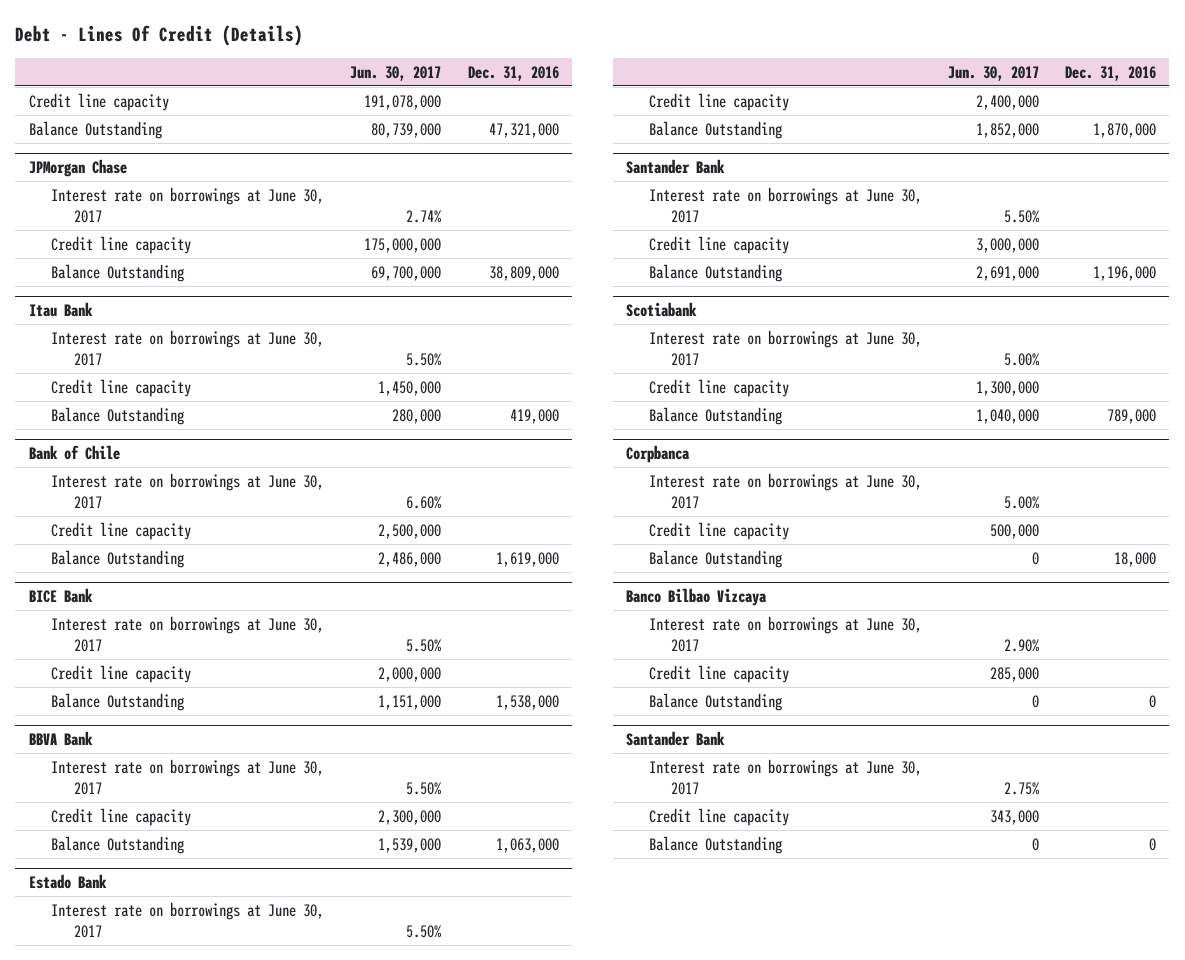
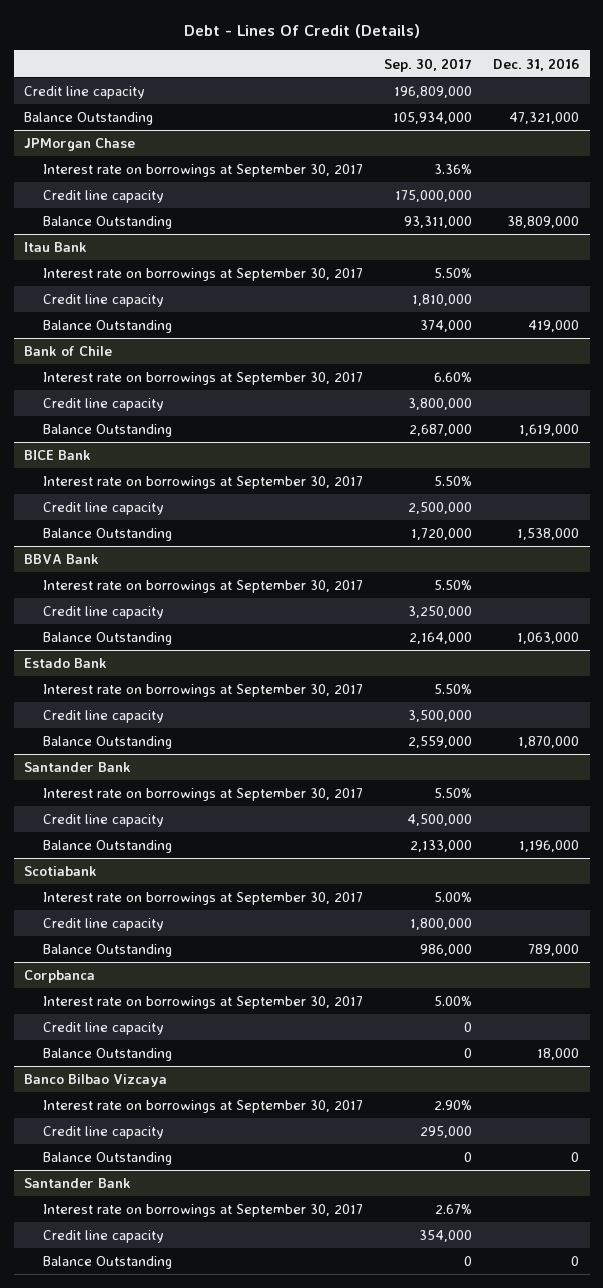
[350,65,442,81] Jun. 30, 2017 -> none
none -> [384,57,473,72] Sep. 30, 2017
[51,186,325,223] Interest rate on borrowings at June 30, 2017 -> [43,164,364,178] Interest rate on borrowings at September 30, 2017
[51,329,325,366] Interest rate on borrowings at June 30, 2017 -> [43,268,364,282] Interest rate on borrowings at September 30, 2017
[51,472,325,509] Interest rate on borrowings at June 30, 2017 -> [43,372,364,386] Interest rate on borrowings at September 30, 2017
[51,615,325,652] Interest rate on borrowings at June 30, 2017 -> [43,476,364,490] Interest rate on borrowings at September 30, 2017
[51,758,325,795] Interest rate on borrowings at June 30, 2017 -> [43,580,364,594] Interest rate on borrowings at September 30, 2017
[51,901,325,938] Interest rate on borrowings at June 30, 2017 -> [43,684,364,698] Interest rate on borrowings at September 30, 2017
[648,186,922,223] Interest rate on borrowings at June 30, 2017 -> [43,788,364,802] Interest rate on borrowings at September 30, 2017
[648,329,922,366] Interest rate on borrowings at June 30, 2017 -> [43,892,364,906] Interest rate on borrowings at September 30, 2017
[648,472,922,509] Interest rate on borrowings at June 30, 2017 -> [43,996,364,1010] Interest rate on borrowings at September 30, 2017
[648,615,922,652] Interest rate on borrowings at June 30, 2017 -> [43,1100,364,1114] Interest rate on borrowings at September 30, 2017
[648,758,922,795] Interest rate on borrowings at June 30, 2017 -> [43,1204,364,1218] Interest rate on borrowings at September 30, 2017

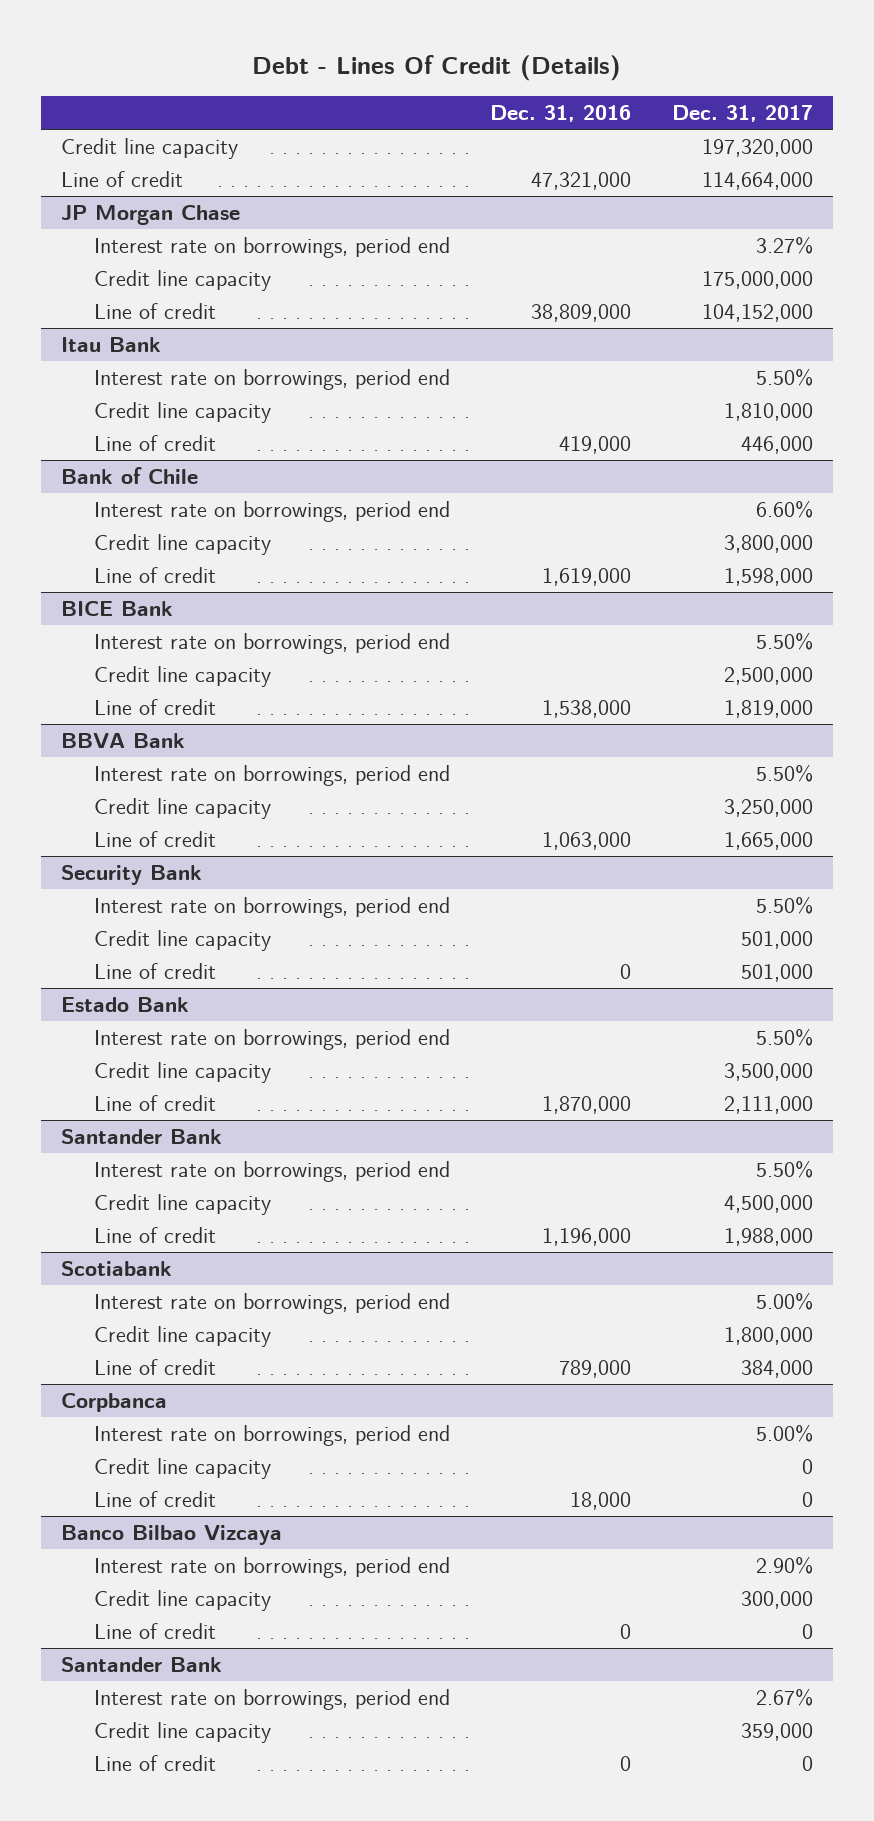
[384,57,473,72] Sep. 30, 2017 -> none
none -> [671,104,813,122] Dec. 31, 2017
[24,112,154,126] Balance Outstanding -> [61,171,184,188] Line of credit
[24,138,136,152] JPMorgan Chase -> [61,205,241,226] JP Morgan Chase
[43,164,364,178] Interest rate on borrowings at September 30, 2017 -> [94,237,451,259] Interest rate on borrowings, period end
[43,216,173,230] Balance Outstanding -> [94,303,217,320] Line of credit
[43,268,364,282] Interest rate on borrowings at September 30, 2017 -> [94,369,451,391] Interest rate on borrowings, period end
[43,320,173,334] Balance Outstanding -> [94,435,217,452] Line of credit
[43,372,364,386] Interest rate on borrowings at September 30, 2017 -> [94,501,451,523] Interest rate on borrowings, period end
[43,424,173,438] Balance Outstanding -> [94,567,217,584] Line of credit
[43,476,364,490] Interest rate on borrowings at September 30, 2017 -> [94,633,451,655] Interest rate on borrowings, period end
[43,528,173,542] Balance Outstanding -> [94,699,217,716] Line of credit
[43,580,364,594] Interest rate on borrowings at September 30, 2017 -> [94,765,451,787] Interest rate on borrowings, period end
[43,632,173,646] Balance Outstanding -> [94,831,217,848] Line of credit
none -> [61,865,203,886] Security Bank
none -> [94,897,451,919] Interest rate on borrowings, period end
none -> [94,930,272,952] Credit line capacity
none -> [94,963,217,980] Line of credit
[43,684,364,698] Interest rate on borrowings at September 30, 2017 -> [94,1029,451,1051] Interest rate on borrowings, period end
[43,736,173,750] Balance Outstanding -> [94,1095,217,1112] Line of credit
[43,788,364,802] Interest rate on borrowings at September 30, 2017 -> [94,1161,451,1183] Interest rate on borrowings, period end
[43,840,173,854] Balance Outstanding -> [94,1227,217,1244] Line of credit
[43,892,364,906] Interest rate on borrowings at September 30, 2017 -> [94,1293,451,1315] Interest rate on borrowings, period end
[43,944,173,958] Balance Outstanding -> [94,1359,217,1376] Line of credit
[43,996,364,1010] Interest rate on borrowings at September 30, 2017 -> [94,1425,451,1447] Interest rate on borrowings, period end
[43,1048,173,1062] Balance Outstanding -> [94,1491,217,1508] Line of credit
[43,1100,364,1114] Interest rate on borrowings at September 30, 2017 -> [94,1557,451,1579] Interest rate on borrowings, period end
[43,1152,173,1166] Balance Outstanding -> [94,1623,217,1640] Line of credit
[43,1204,364,1218] Interest rate on borrowings at September 30, 2017 -> [94,1689,451,1711] Interest rate on borrowings, period end
[43,1256,173,1270] Balance Outstanding -> [94,1755,217,1772] Line of credit

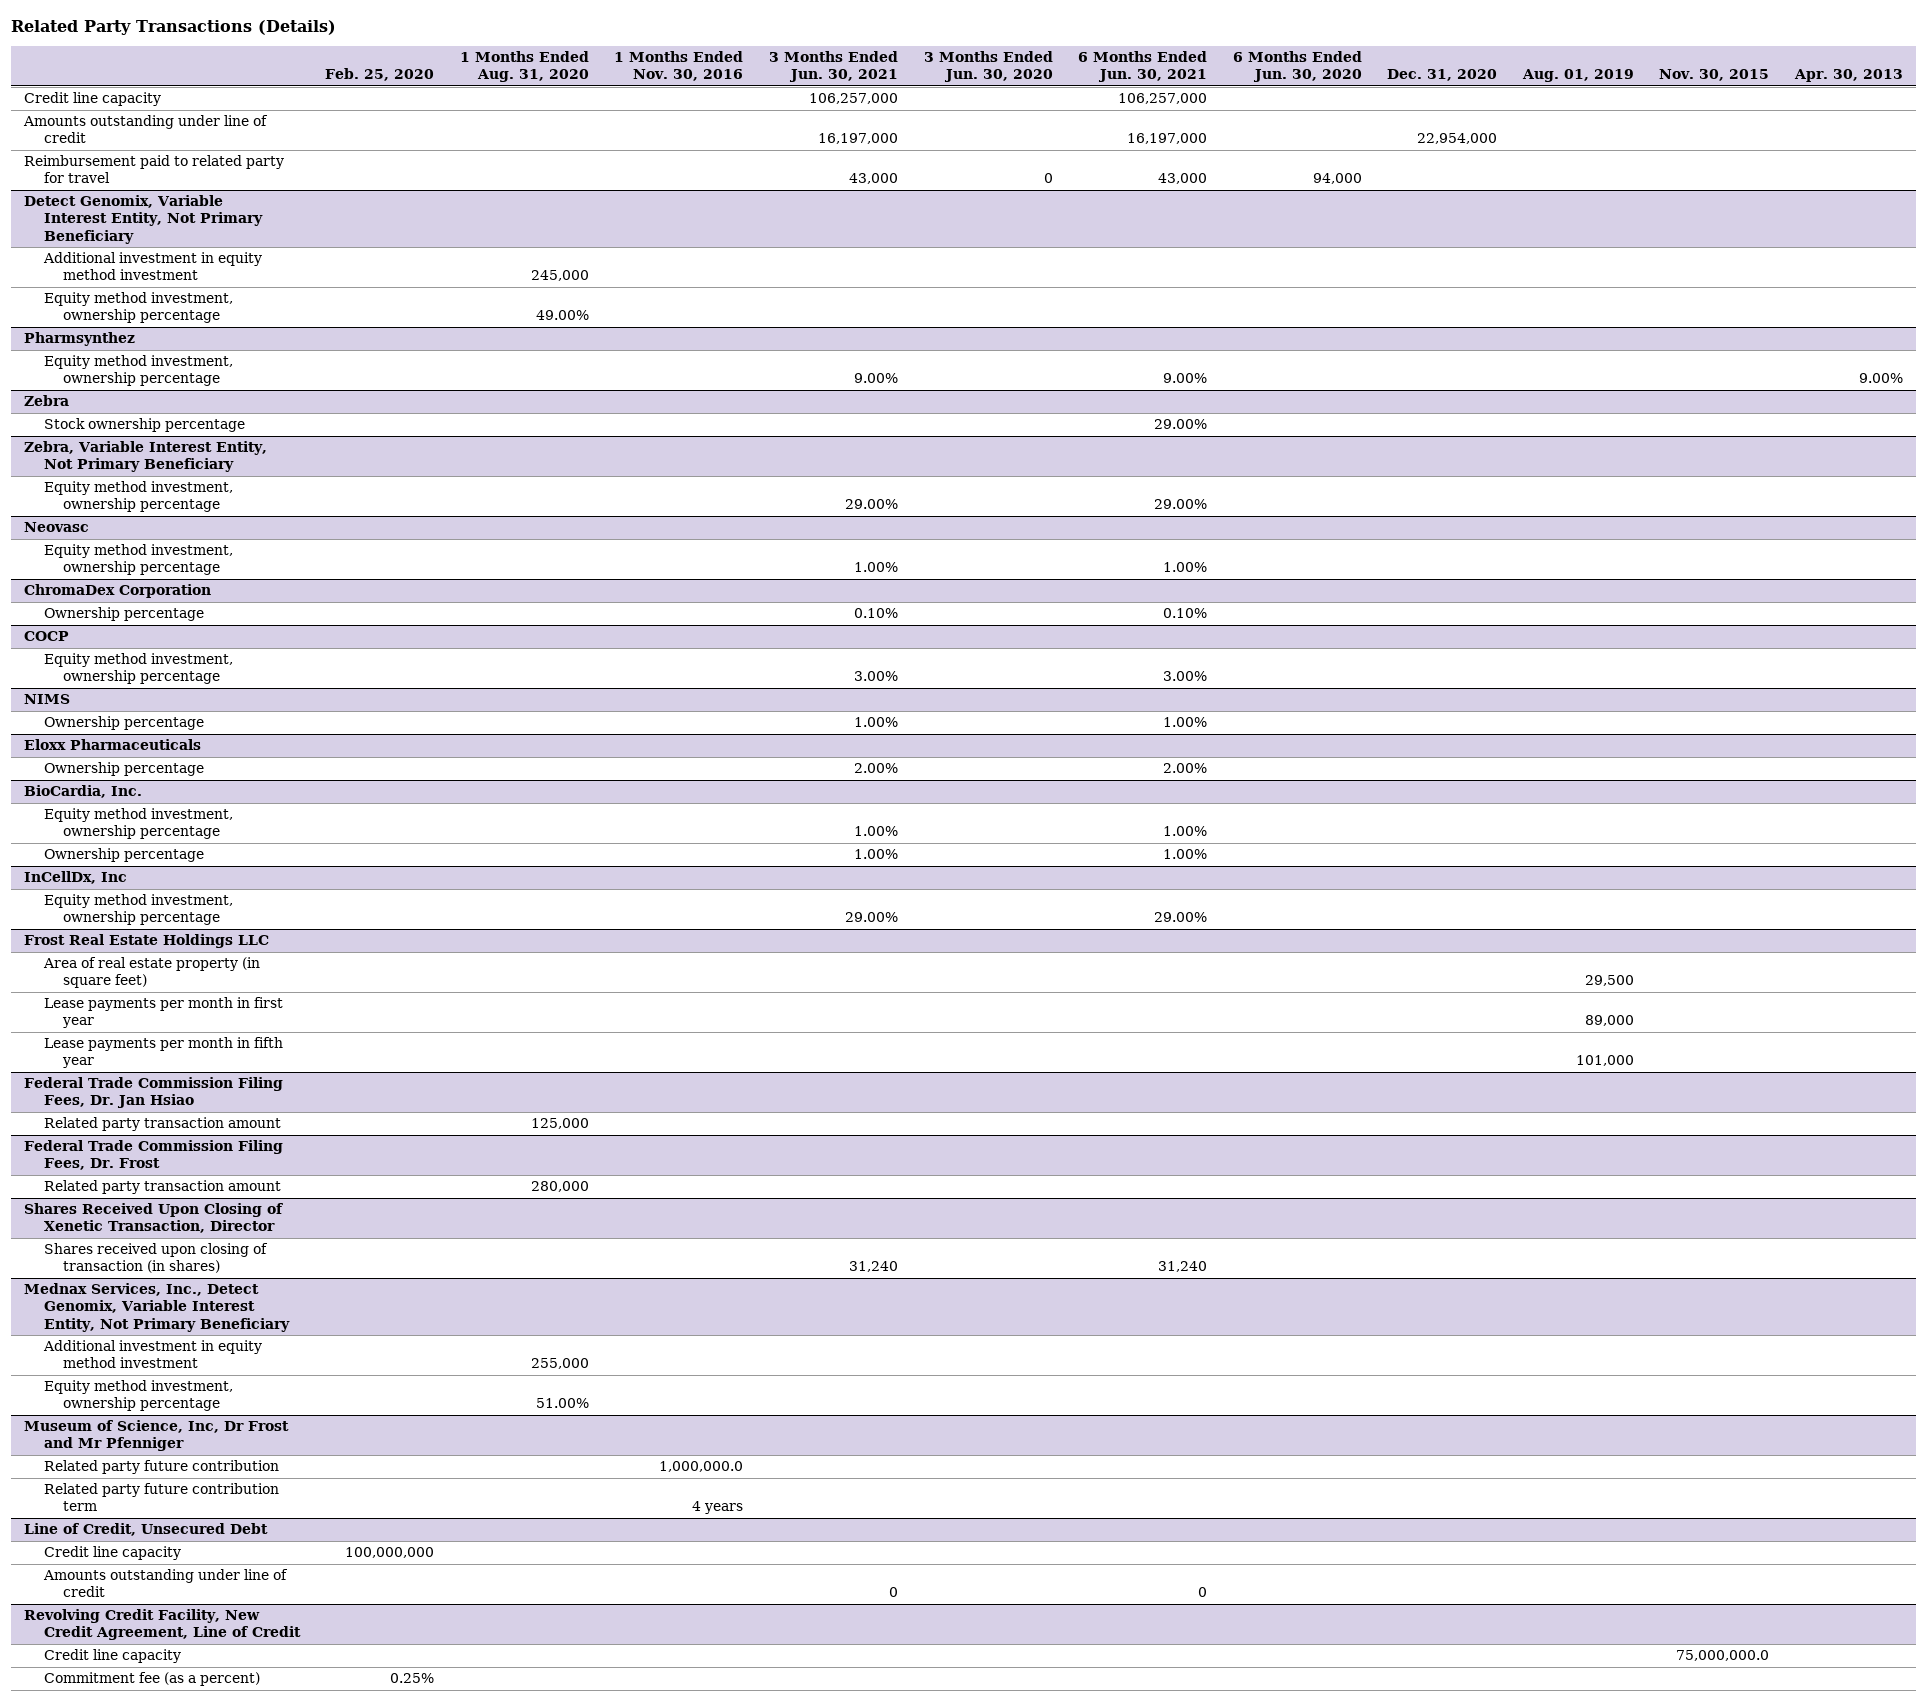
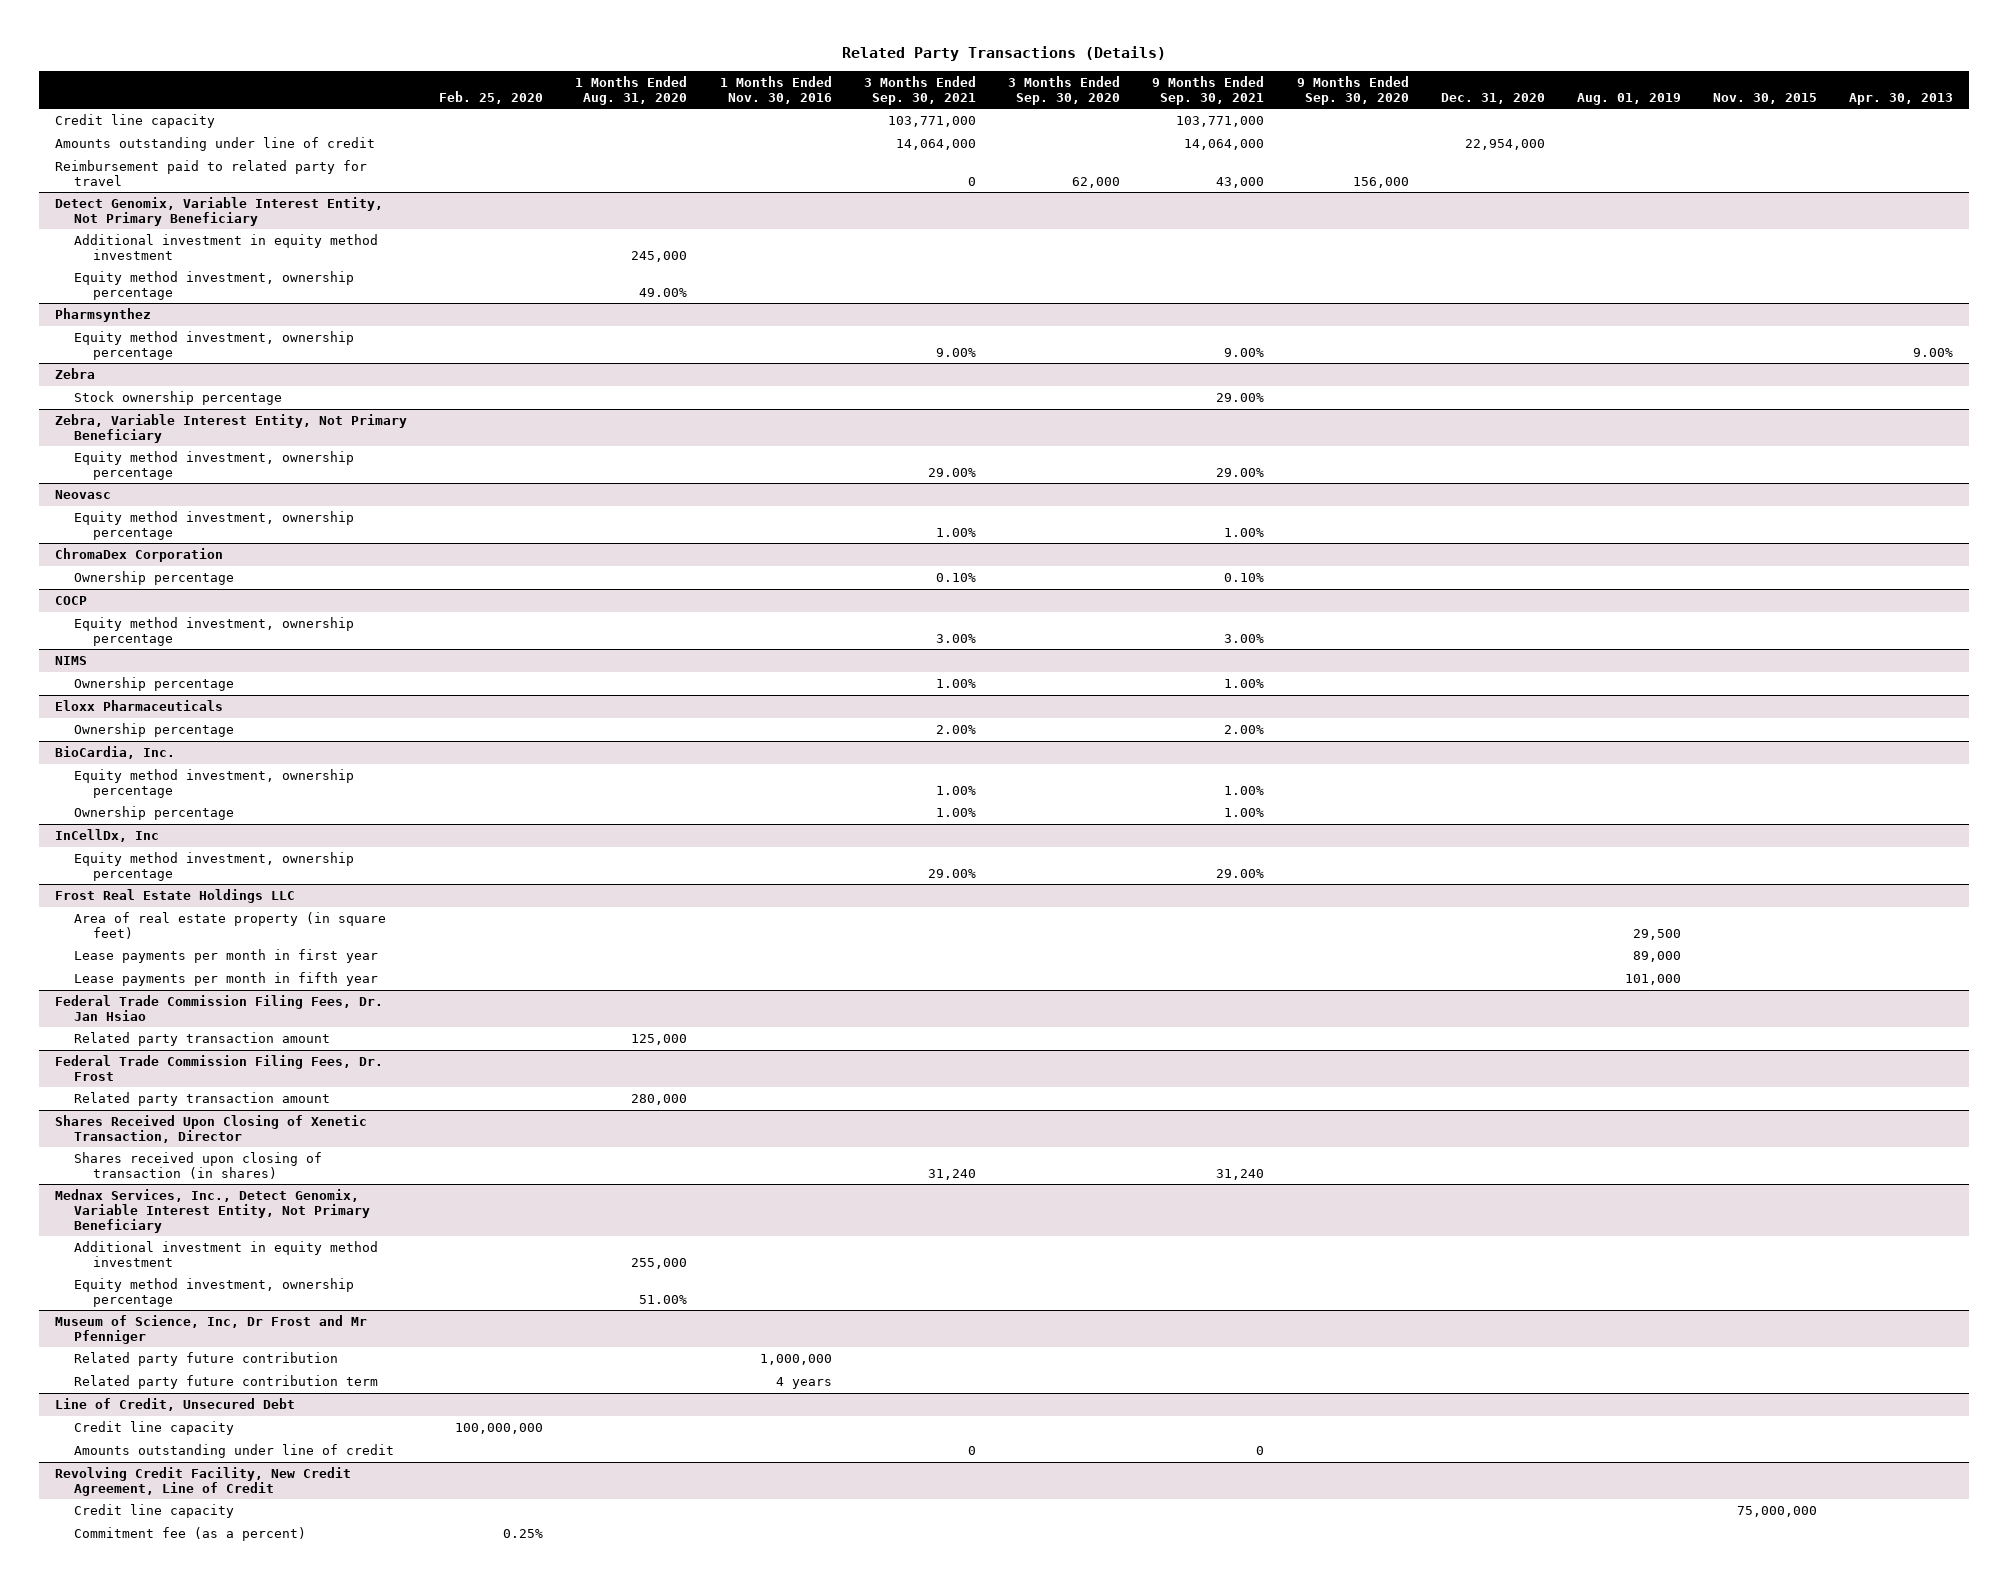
[768,50,898,83] 3 Months Ended Jun. 30, 2021 -> none
[923,50,1053,83] 3 Months Ended Jun. 30, 2020 -> none
[1078,50,1208,83] 6 Months Ended Jun. 30, 2021 -> none
[1232,50,1362,83] 6 Months Ended Jun. 30, 2020 -> none
none -> [863,75,976,105] 3 Months Ended Sep. 30, 2021
none -> [1008,75,1121,105] 3 Months Ended Sep. 30, 2020
none -> [1152,75,1265,105] 9 Months Ended Sep. 30, 2021
none -> [1296,75,1409,105] 9 Months Ended Sep. 30, 2020
[659,1461,744,1473] 1,000,000.0 -> [759,1353,832,1365] 1,000,000
[1676,1650,1770,1662] 75,000,000.0 -> [1737,1505,1818,1517] 75,000,000

